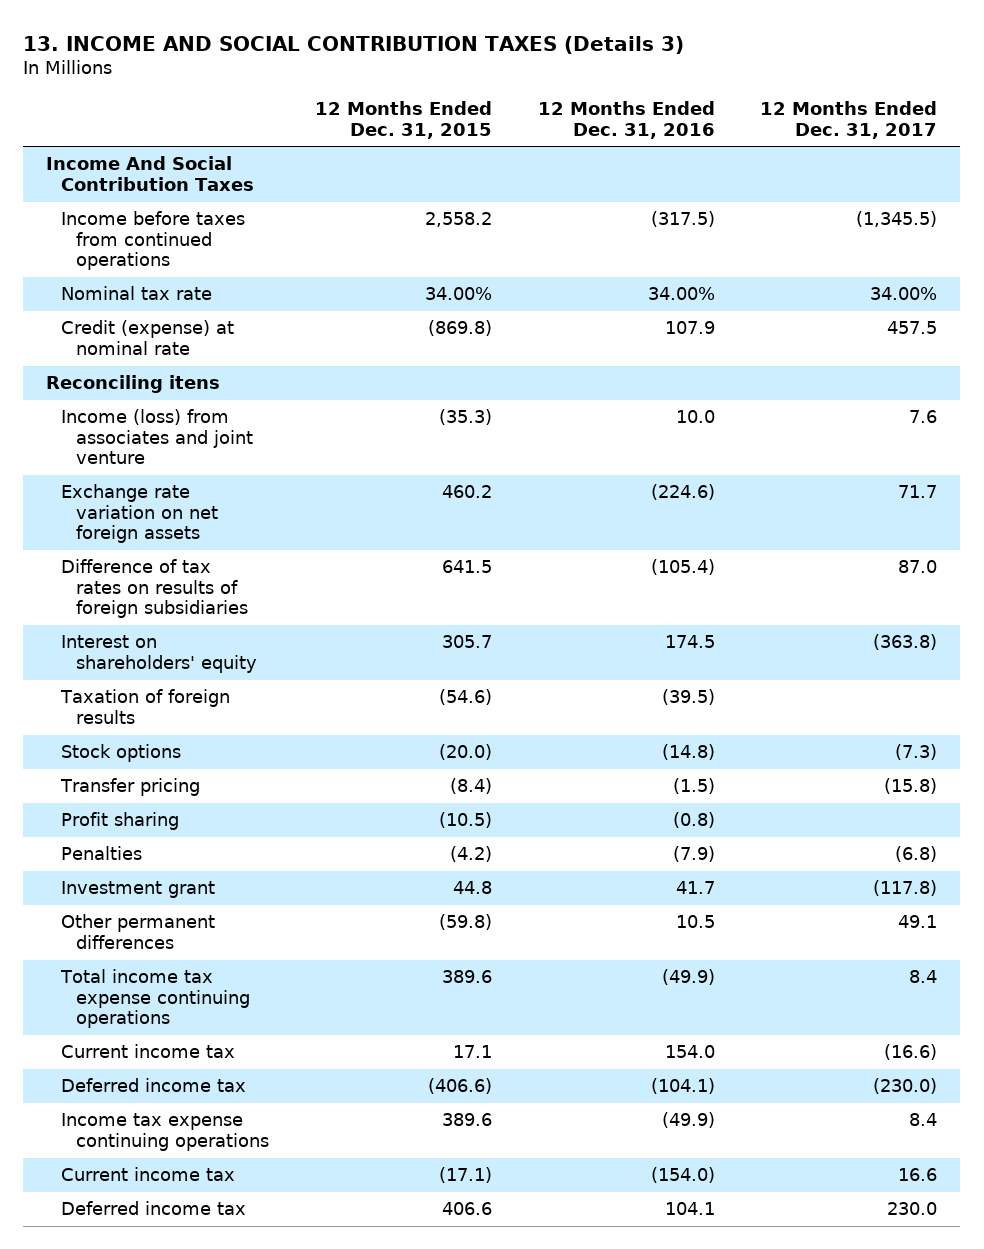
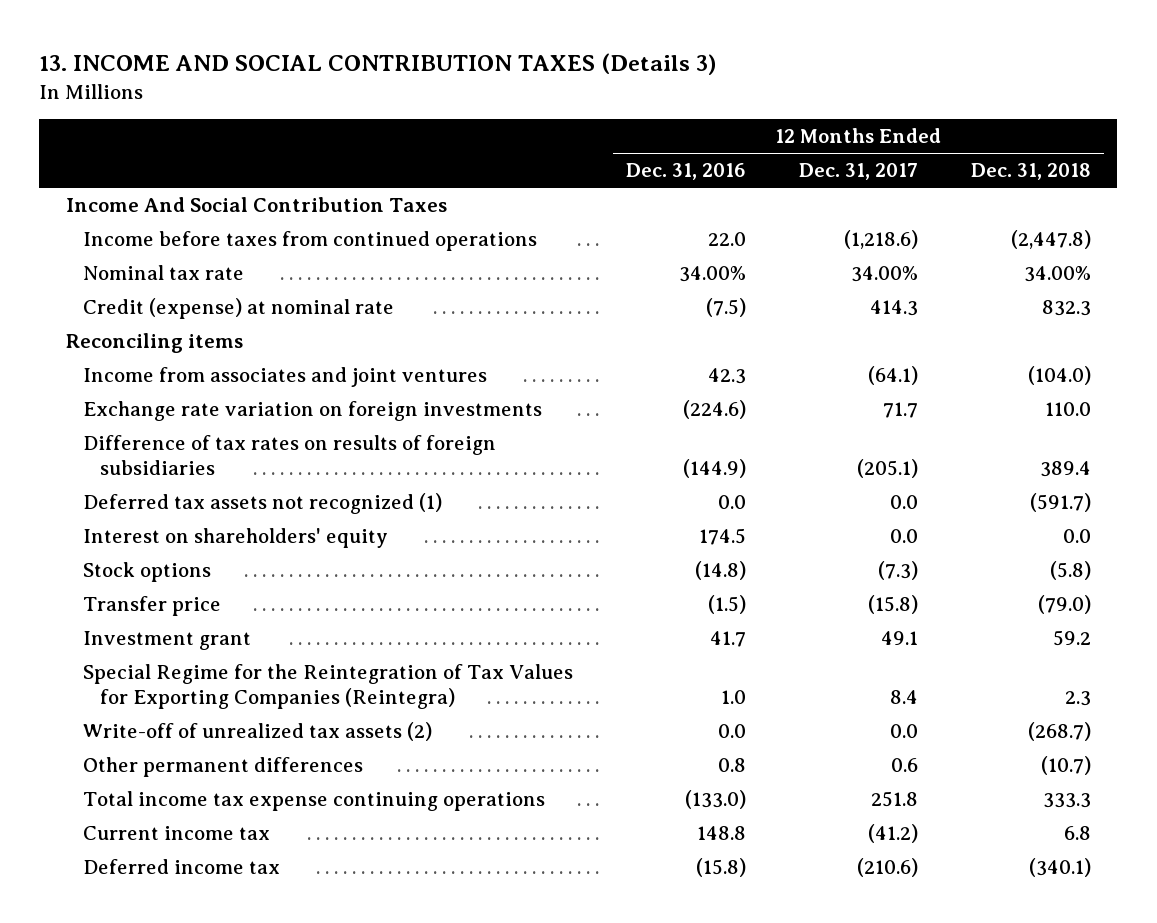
[314,101,492,139] 12 Months Ended Dec. 31, 2015 -> none
none -> [970,163,1091,181] Dec. 31, 2018
[650,211,715,228] (317.5) -> [707,232,746,247] 22.0
[856,211,938,228] (1,345.5) -> [843,230,918,250] (1,218.6)
[60,689,231,724] Taxation of foreign results -> none
[664,321,715,335] 107.9 -> [705,298,746,318] (7.5)
[887,321,938,335] 457.5 -> [869,300,918,317] 414.3
[46,375,221,394] Reconciling itens -> [65,333,243,354] Reconciling items
[61,409,254,465] Income (loss) from associates and joint venture -> [82,367,487,388] Income from associates and joint ventures
[675,410,715,424] 10.0 -> [707,368,746,385] 42.3
[909,410,938,424] 7.6 -> [867,366,918,386] (64.1)
[61,484,219,544] Exchange rate variation on net foreign assets -> [82,401,542,422] Exchange rate variation on foreign investments
[650,559,715,576] (105.4) -> [682,458,746,478] (144.9)
[898,560,938,574] 87.0 -> [856,458,918,478] (205.1)
none -> [82,493,442,515] Deferred tax assets not recognized (1)
[873,634,938,651] (363.8) -> [889,529,918,544] 0.0
[61,812,180,831] Profit sharing -> none
[61,846,143,861] Penalties -> none
[61,1113,270,1151] Income tax expense continuing operations -> none
[61,1167,236,1182] Current income tax -> none
[61,1201,247,1216] Deferred income tax -> none
[60,778,201,797] Transfer pricing -> [82,596,221,617] Transfer price
[873,880,938,897] (117.8) -> [880,631,918,646] 49.1
none -> [82,664,573,709] Special Regime for the Reintegration of Tax Values for Exporting Companies (Reintegra)
none -> [82,722,432,742] Write-off of unrealized tax assets (2)
[675,915,715,929] 10.5 -> [717,758,746,773] 0.8
[898,915,938,929] 49.1 -> [890,758,918,773] 0.6
[661,969,715,986] (49.9) -> [684,790,746,810] (133.0)
[909,970,938,984] 8.4 -> [870,791,918,808] 251.8
[664,1045,715,1059] 154.0 -> [696,826,746,841] 148.8
[884,1044,938,1061] (16.6) -> [867,824,918,844] (41.2)
[650,1078,715,1095] (104.1) -> [695,858,746,878] (15.8)
[873,1078,938,1095] (230.0) -> [856,858,918,878] (210.6)

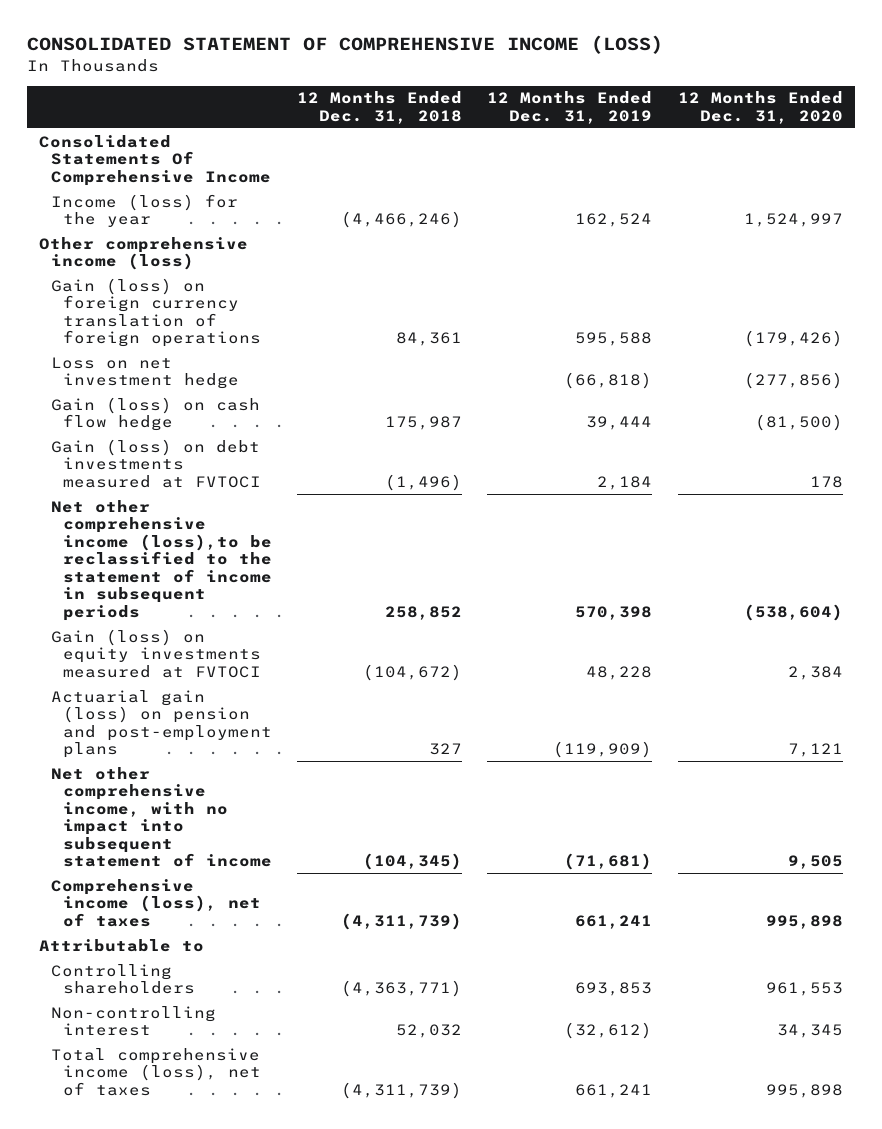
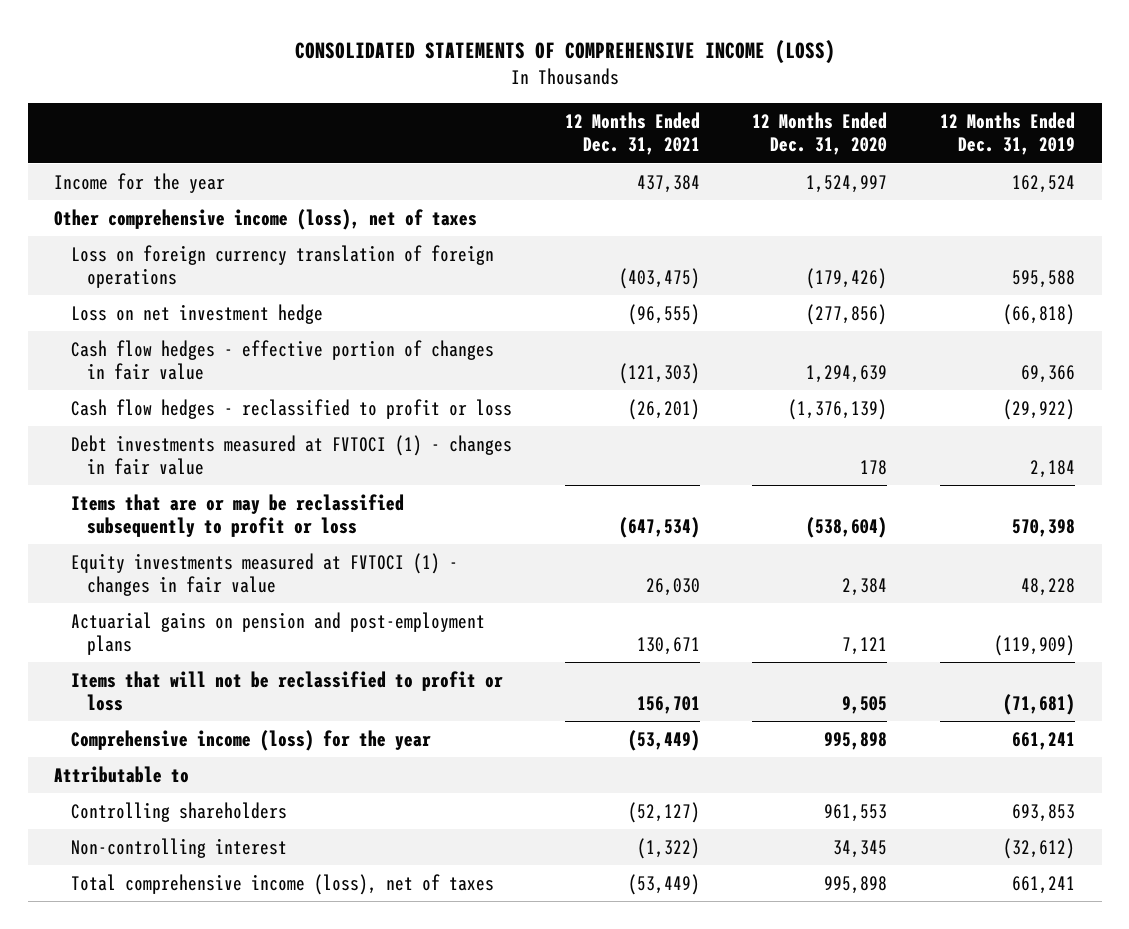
[26,35,663,55] CONSOLIDATED STATEMENT OF COMPREHENSIVE INCOME (LOSS) -> [294,39,835,64] CONSOLIDATED STATEMENTS OF COMPREHENSIVE INCOME (LOSS)
[297,91,463,124] 12 Months Ended Dec. 31, 2018 -> none
none -> [564,111,700,156] 12 Months Ended Dec. 31, 2021
[39,134,272,186] Consolidated Statements Of Comprehensive Income -> none
[51,193,239,228] Income (loss) for the year -> [54,172,226,193] Income for the year
[39,236,249,271] Other comprehensive income (loss) -> [54,208,478,230] Other comprehensive income (loss), net of taxes
[51,277,262,348] Gain (loss) on foreign currency translation of foreign operations -> [70,244,494,289] Loss on foreign currency translation of foreign operations
none -> [70,339,494,381] Cash flow hedges - effective portion of changes in fair value
[51,396,261,432] Gain (loss) on cash flow hedge -> [70,398,512,419] Cash flow hedges - reclassified to profit or loss
[586,416,653,431] 39,444 -> [1003,398,1076,420] (29,922)
[754,414,843,432] (81,500) -> [788,398,888,420] (1,376,139)
[51,438,262,488] Gain (loss) on debt investments measured at FVTOCI -> [70,434,512,476] Debt investments measured at FVTOCI (1) - changes in fair value
[51,499,273,621] Net other comprehensive income (loss),to be reclassified to the statement of income in subsequent periods -> [70,493,404,538] Items that are or may be reclassified subsequently to profit or loss
[51,628,262,678] Gain (loss) on equity investments measured at FVTOCI -> [70,552,458,597] Equity investments measured at FVTOCI (1) - changes in fair value
[51,689,273,759] Actuarial gain (loss) on pension and post-employment plans -> [70,611,485,656] Actuarial gains on pension and post-employment plans
[51,766,273,868] Net other comprehensive income, with no impact into subsequent statement of income -> [70,670,503,712] Items that will not be reclassified to profit or loss
[51,878,262,927] Comprehensive income (loss), net of taxes -> [70,729,431,751] Comprehensive income (loss) for the year

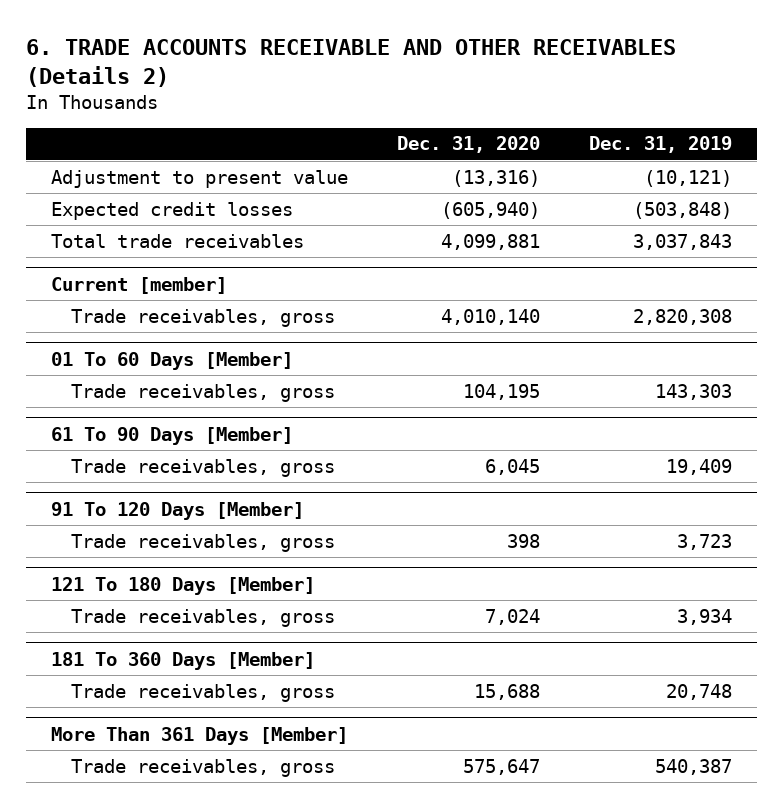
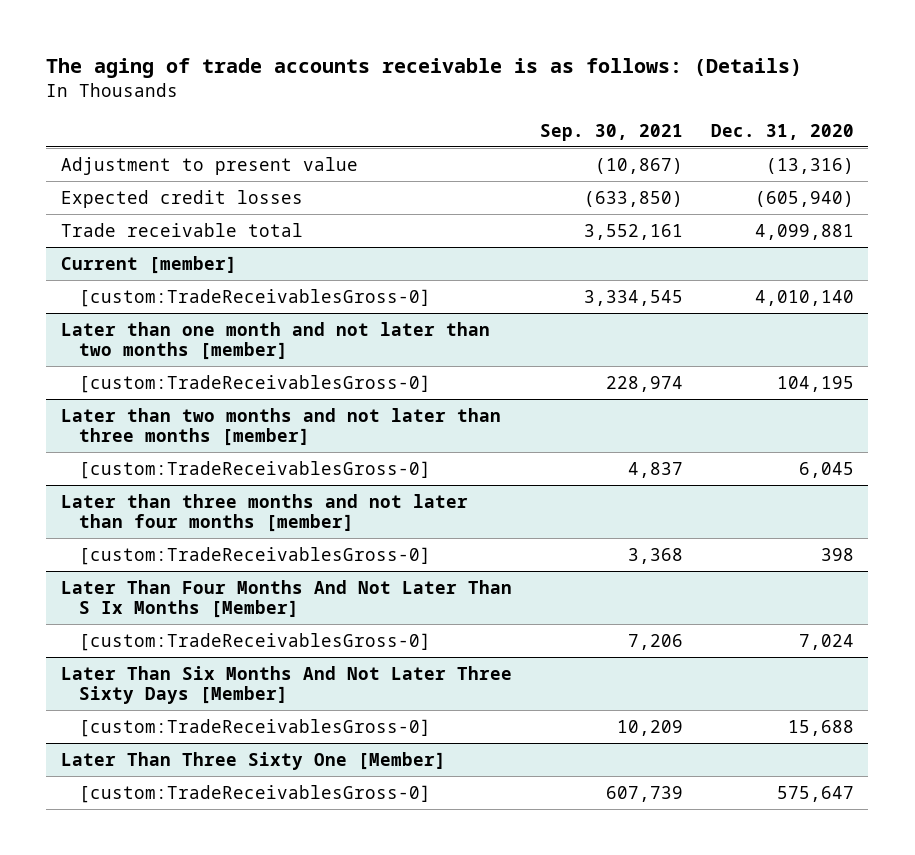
[25,38,676,87] 6. TRADE ACCOUNTS RECEIVABLE AND OTHER RECEIVABLES (Details 2) -> [46,58,803,79] The aging of trade accounts receivable is as follows: (Details)
[589,136,733,154] Dec. 31, 2019 -> none
none -> [539,123,683,141] Sep. 30, 2021
[50,233,304,248] Total trade receivables -> [60,222,303,237] Trade receivable total
[71,308,336,327] Trade receivables, gross -> [78,288,431,307] [custom:TradeReceivablesGross-0]
[50,351,293,370] 01 To 60 Days [Member] -> [60,321,490,361] Later than one month and not later than two months [member]
[71,383,336,402] Trade receivables, gross -> [78,374,431,393] [custom:TradeReceivablesGross-0]
[50,426,293,445] 61 To 90 Days [Member] -> [60,407,501,447] Later than two months and not later than three months [member]
[71,458,336,477] Trade receivables, gross -> [78,460,431,479] [custom:TradeReceivablesGross-0]
[50,501,304,520] 91 To 120 Days [Member] -> [60,493,468,533] Later than three months and not later than four months [member]
[71,533,336,552] Trade receivables, gross -> [78,546,431,565] [custom:TradeReceivablesGross-0]
[50,576,315,595] 121 To 180 Days [Member] -> [60,579,512,619] Later Than Four Months And Not Later Than S Ix Months [Member]
[71,608,336,627] Trade receivables, gross -> [78,632,431,651] [custom:TradeReceivablesGross-0]
[50,651,315,670] 181 To 360 Days [Member] -> [60,665,512,705] Later Than Six Months And Not Later Three Sixty Days [Member]
[71,683,336,702] Trade receivables, gross -> [78,718,431,737] [custom:TradeReceivablesGross-0]
[50,726,348,745] More Than 361 Days [Member] -> [60,751,446,770] Later Than Three Sixty One [Member]
[71,758,336,777] Trade receivables, gross -> [78,784,431,803] [custom:TradeReceivablesGross-0]

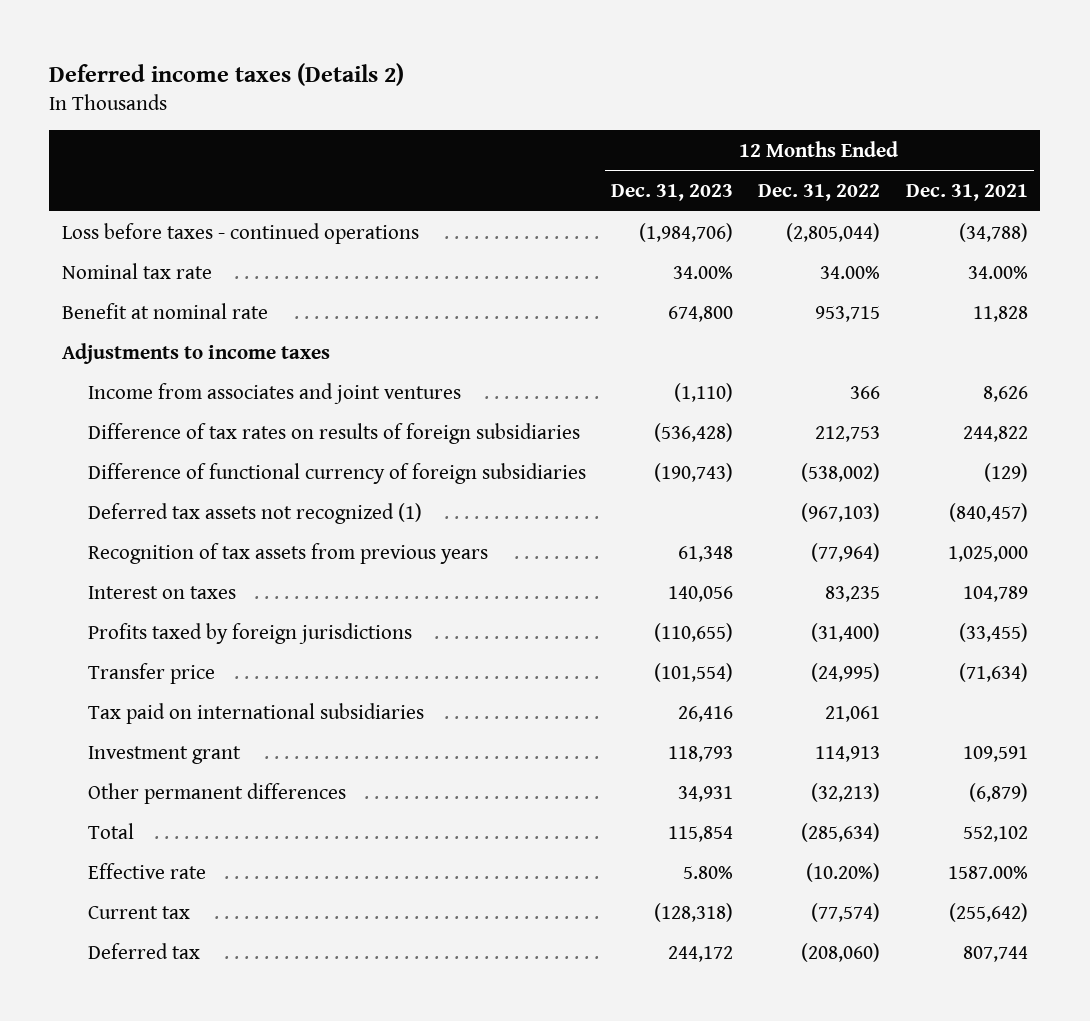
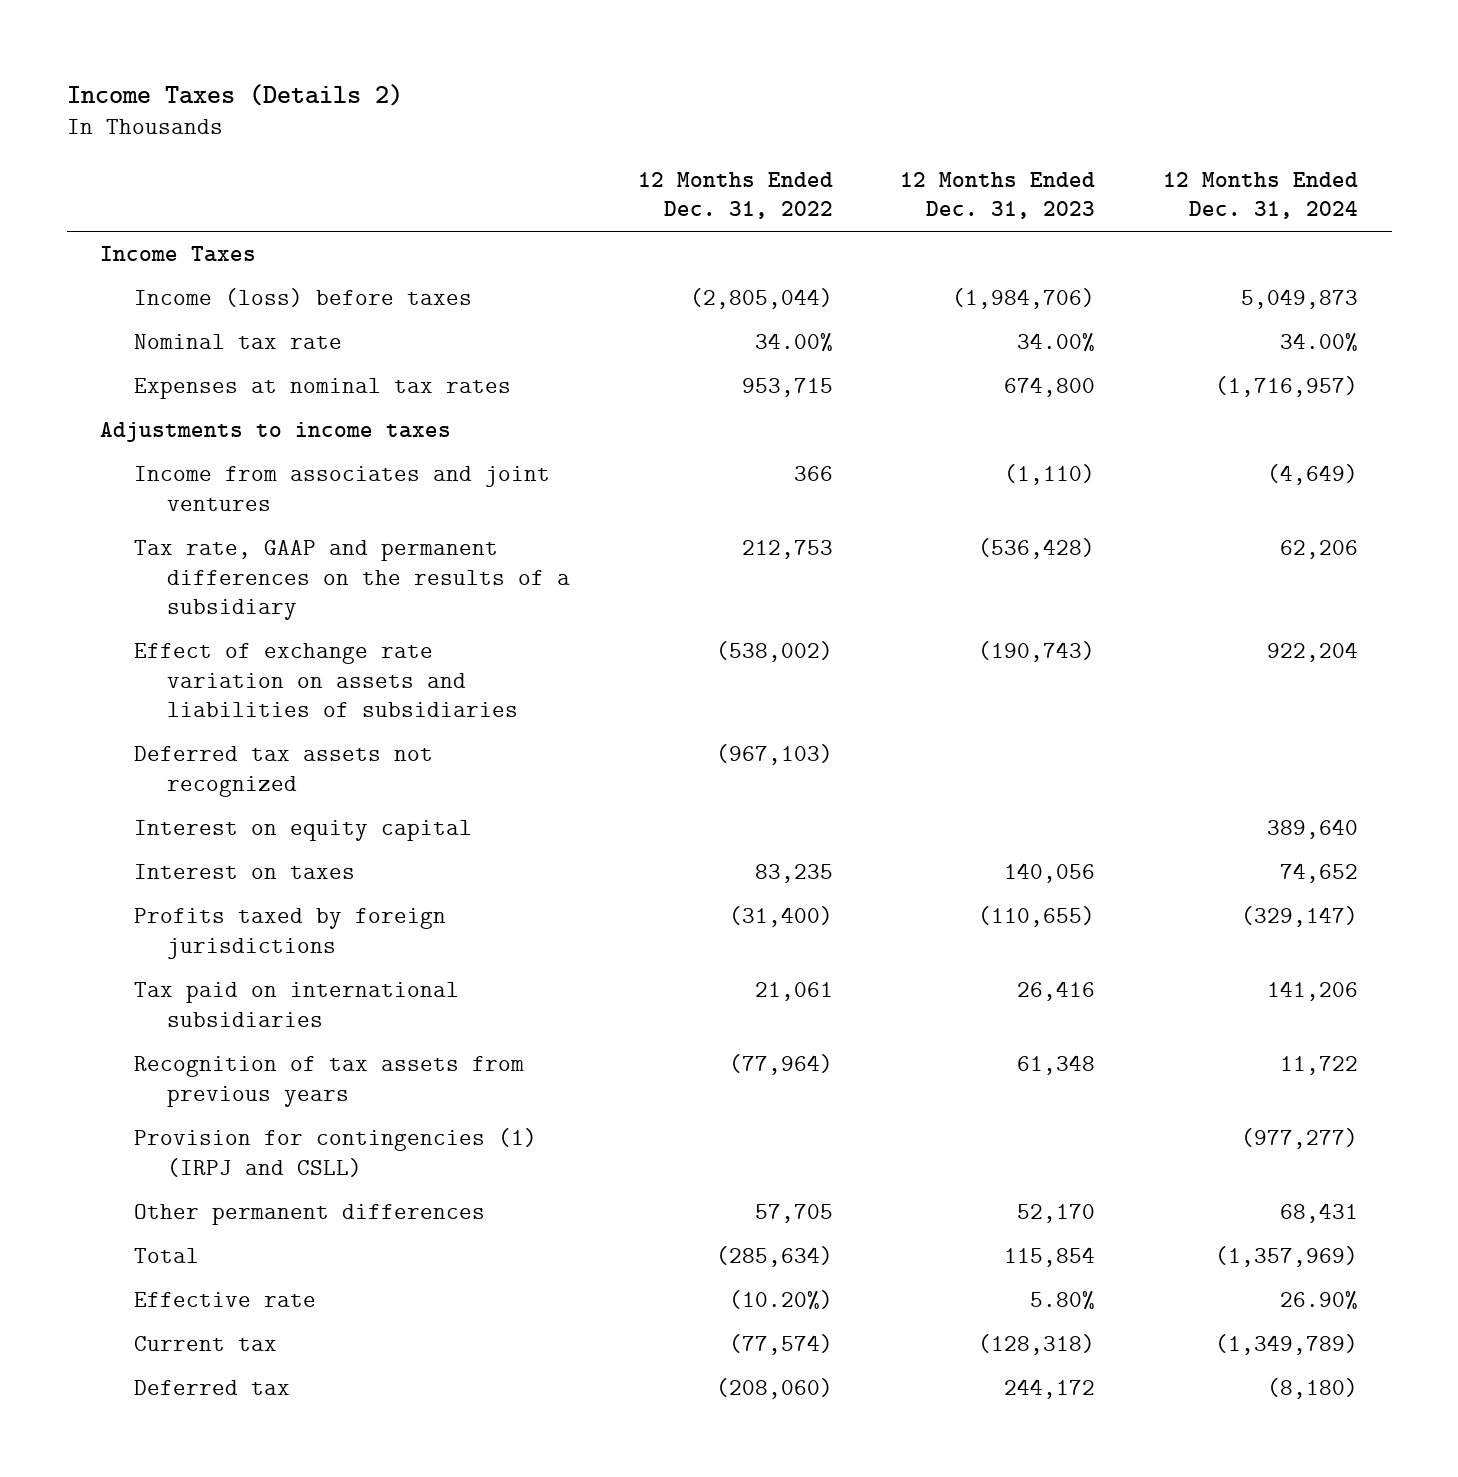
[49,62,405,86] Deferred income taxes (Details 2) -> [66,83,403,106] Income Taxes (Details 2)
[905,184,1028,202] Dec. 31, 2021 -> none
none -> [1163,171,1359,220] 12 Months Ended Dec. 31, 2024
none -> [100,246,257,263] Income Taxes
[61,222,419,244] Loss before taxes - continued operations -> [133,288,472,308] Income (loss) before taxes
[61,302,268,319] Benefit at nominal rate -> [133,378,511,400] Expenses at nominal tax rates
[88,422,581,444] Difference of tax rates on results of foreign subsidiaries -> [133,540,571,621] Tax rate, GAAP and permanent differences on the results of a subsidiary
[88,462,587,484] Difference of functional currency of foreign subsidiaries -> [133,643,519,718] Effect of exchange rate variation on assets and liabilities of subsidiaries
[88,502,423,524] Deferred tax assets not recognized (1) -> [133,746,433,797] Deferred tax assets not recognized
none -> [133,820,472,842] Interest on equity capital
[88,662,216,684] Transfer price -> none
[88,745,242,764] Investment grant -> none
[88,542,489,564] Recognition of tax assets from previous years -> [133,1056,524,1107] Recognition of tax assets from previous years
none -> [133,1128,537,1177] Provision for contingencies (1) (IRPJ and CSLL)
[678,785,734,802] 34,931 -> [1017,1204,1096,1224] 52,170
[811,782,881,802] (32,213) -> [754,1204,833,1224] 57,705

